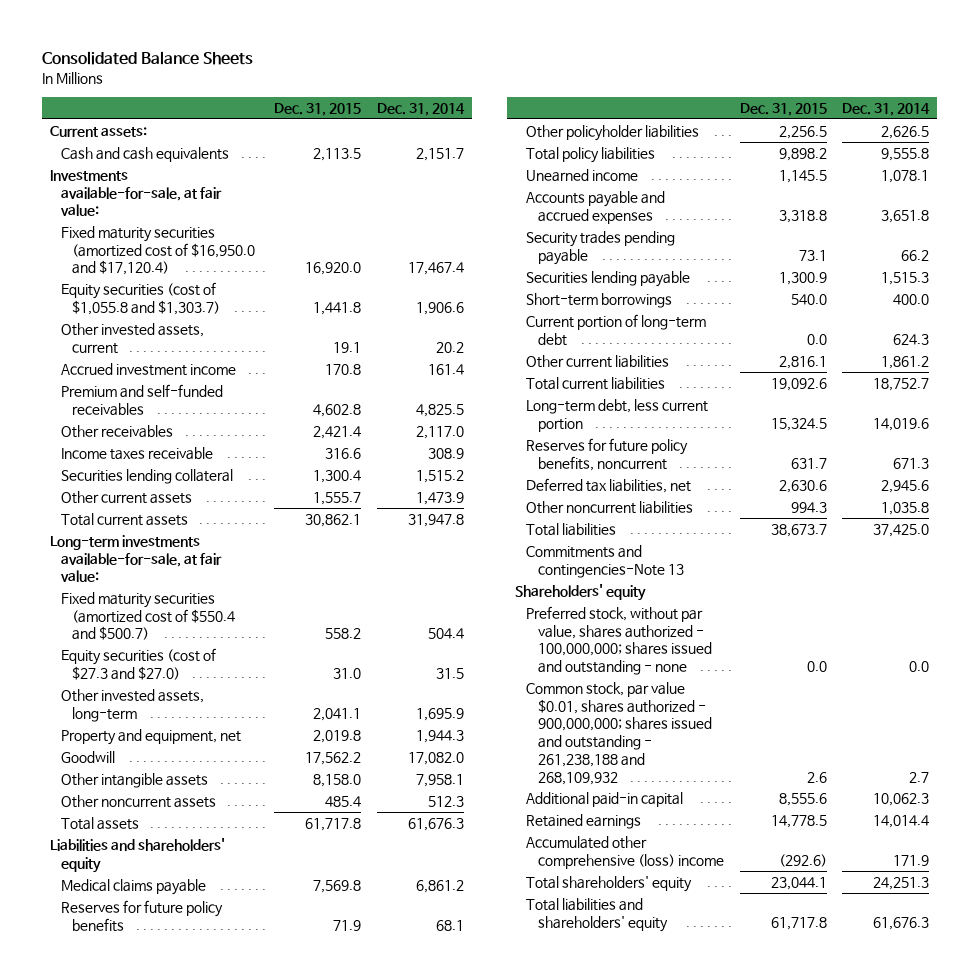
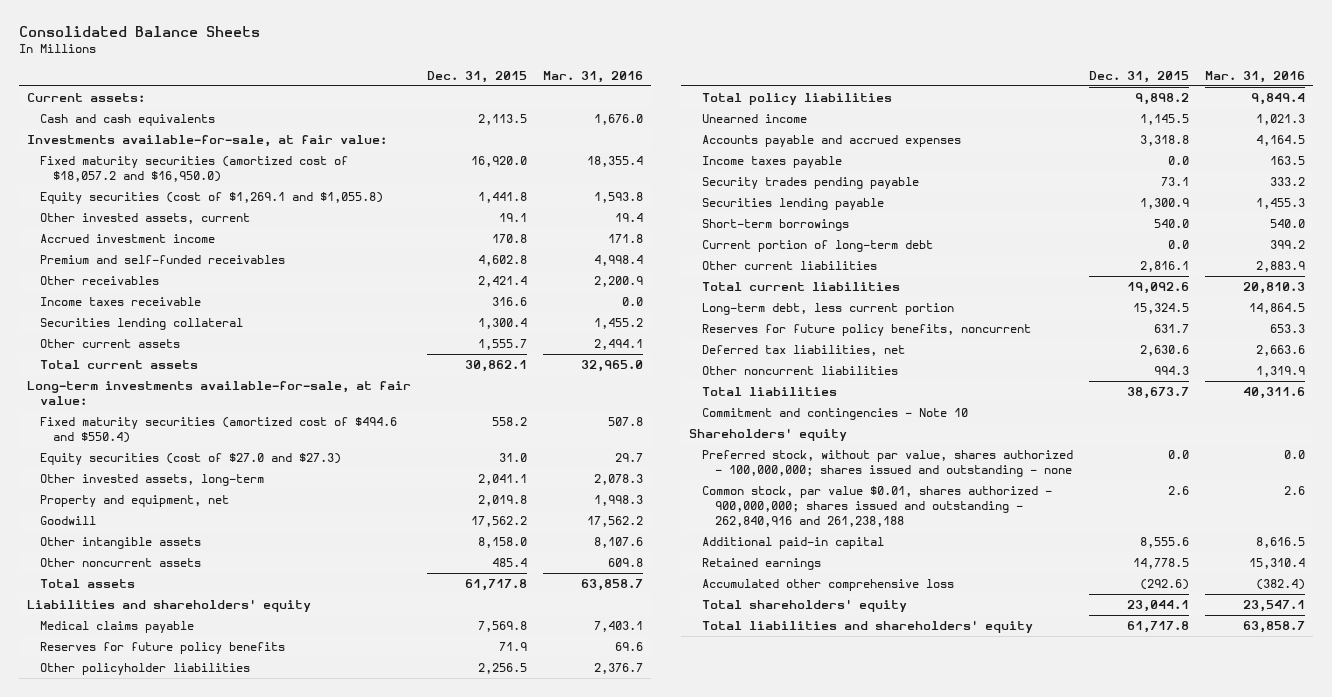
[377,102,466,116] Dec. 31, 2014 -> none
none -> [543,70,644,83] Mar. 31, 2016
[61,226,256,276] Fixed maturity securities (amortized cost of $16,950.0 and $17,120.4) -> [39,156,348,183] Fixed maturity securities (amortized cost of $18,057.2 and $16,950.0)
[61,282,221,315] Equity securities (cost of $1,055.8 and $1,303.7) -> [39,192,383,205] Equity securities (cost of $1,269.1 and $1,055.8)
[61,592,236,641] Fixed maturity securities (amortized cost of $550.4 and $500.7) -> [39,417,397,444] Fixed maturity securities (amortized cost of $494.6 and $550.4)
[61,648,217,680] Equity securities (cost of $27.3 and $27.0) -> [39,453,341,466] Equity securities (cost of $27.0 and $27.3)
none -> [701,156,842,169] Income taxes payable
[526,545,684,578] Commitments and contingencies-Note 13 -> [701,408,968,421] Commitment and contingencies - Note 10
[526,682,712,785] Common stock, par value $0.01, shares authorized - 900,000,000; shares issued and outstanding - 261,238,188 and 268,109,932 -> [701,486,1052,528] Common stock, par value $0.01, shares authorized - 900,000,000; shares issued and outstanding - 262,840,916 and 261,238,188
[526,836,724,869] Accumulated other comprehensive (loss) income -> [701,579,954,592] Accumulated other comprehensive loss

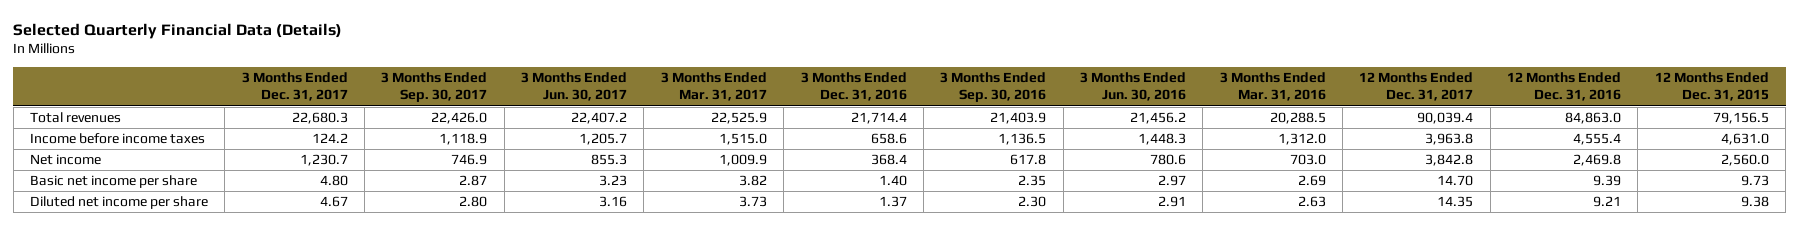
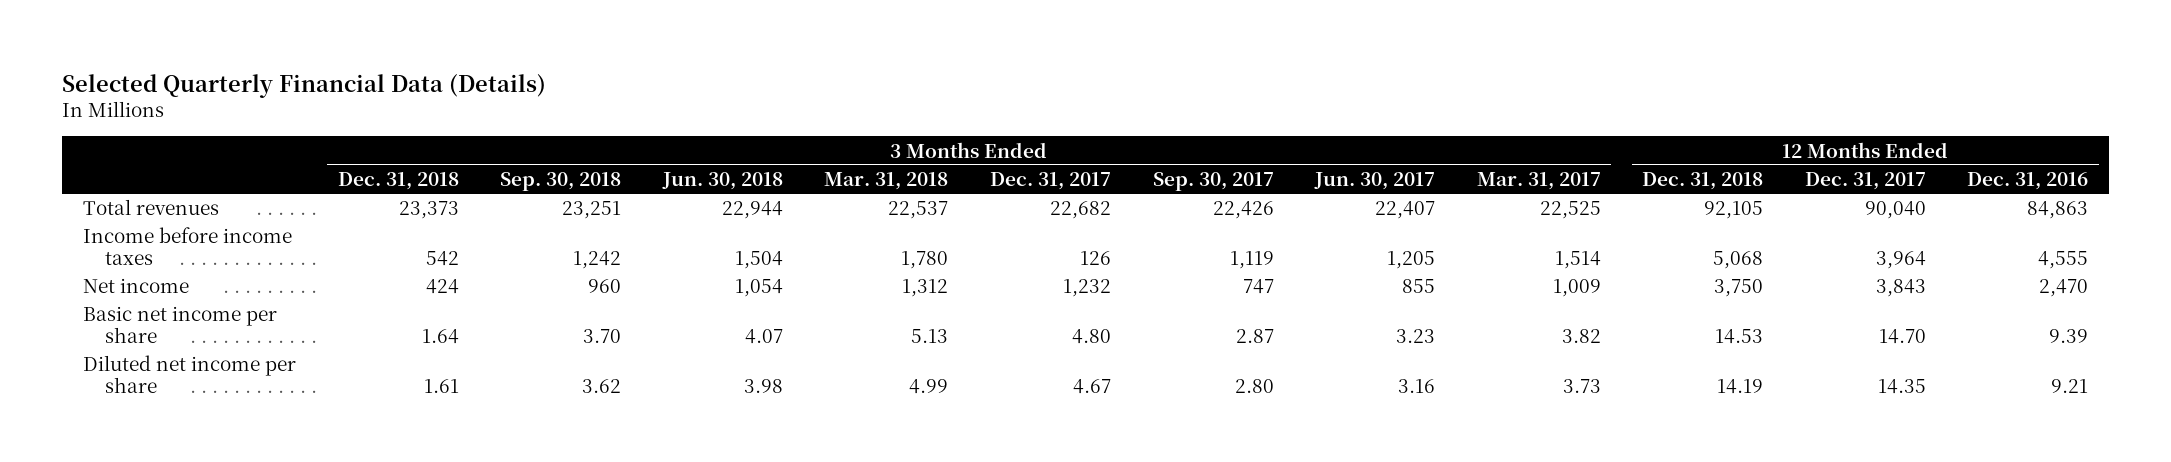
[800,72,907,102] 3 Months Ended Dec. 31, 2016 -> none
[940,72,1047,103] 3 Months Ended Sep. 30, 2016 -> none
[1079,72,1186,102] 3 Months Ended Jun. 30, 2016 -> none
[1219,72,1326,102] 3 Months Ended Mar. 31, 2016 -> none
[1654,72,1769,102] 12 Months Ended Dec. 31, 2015 -> none
none -> [337,172,459,191] Dec. 31, 2018
none -> [500,172,622,192] Sep. 30, 2018
none -> [661,172,783,191] Jun. 30, 2018
none -> [824,172,949,191] Mar. 31, 2018
none -> [1642,172,1764,191] Dec. 31, 2018
[291,112,348,125] 22,680.3 -> [1049,201,1111,220] 22,682
[431,112,488,125] 22,426.0 -> [1212,201,1274,220] 22,426
[571,112,628,125] 22,407.2 -> [1375,201,1436,220] 22,407
[710,112,767,125] 22,525.9 -> [1539,201,1601,220] 22,525
[1417,112,1474,125] 90,039.4 -> [1864,201,1926,220] 90,040
[1565,112,1622,125] 84,863.0 -> [2027,201,2089,220] 84,863
[311,133,348,144] 124.2 -> [1079,250,1111,265] 126
[439,133,488,146] 1,118.9 -> [1229,250,1274,269] 1,119
[579,133,628,146] 1,205.7 -> [1387,250,1436,269] 1,205
[718,133,767,146] 1,515.0 -> [1554,250,1601,269] 1,514
[1425,133,1474,146] 3,963.8 -> [1875,250,1926,269] 3,964
[1573,133,1622,146] 4,555.4 -> [2038,250,2089,269] 4,555
[299,154,348,167] 1,230.7 -> [1062,279,1111,298] 1,232
[451,154,488,166] 746.9 -> [1242,279,1274,295] 747
[591,154,628,166] 855.3 -> [1402,279,1436,294] 855
[718,154,767,167] 1,009.9 -> [1552,279,1601,298] 1,009
[1425,154,1474,167] 3,842.8 -> [1875,279,1926,298] 3,843
[1573,154,1622,167] 2,469.8 -> [2039,279,2089,298] 2,470

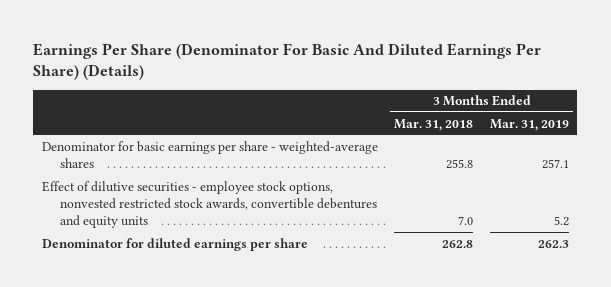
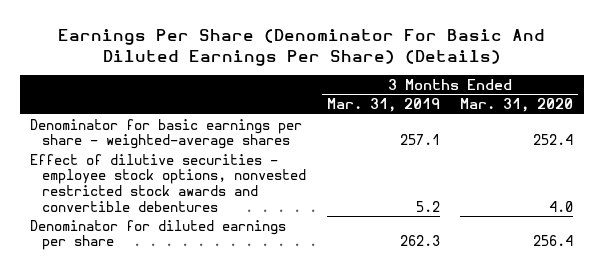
[394,118,474,131] Mar. 31, 2018 -> none
none -> [460,98,574,113] Mar. 31, 2020
[41,180,377,229] Effect of dilutive securities - employee stock options, nonvested restricted stock awards, convertible debentures and equity units -> [30,153,307,212] Effect of dilutive securities - employee stock options, nonvested restricted stock awards and convertible debentures

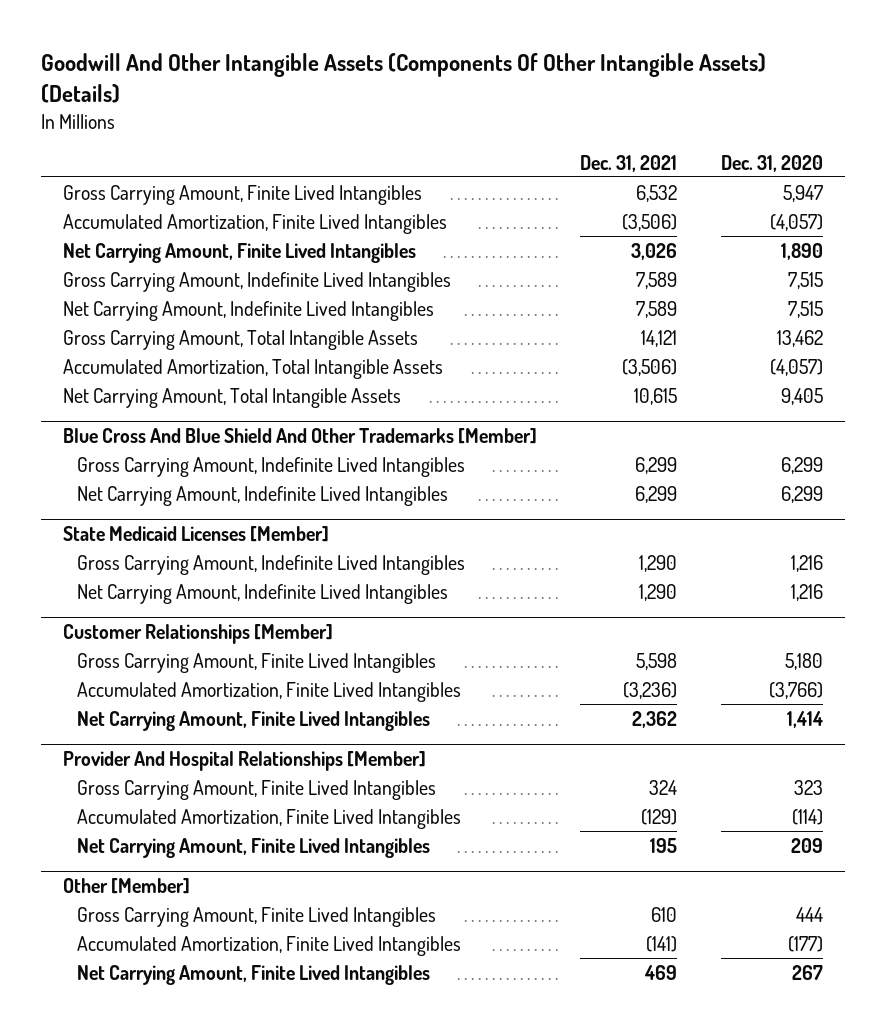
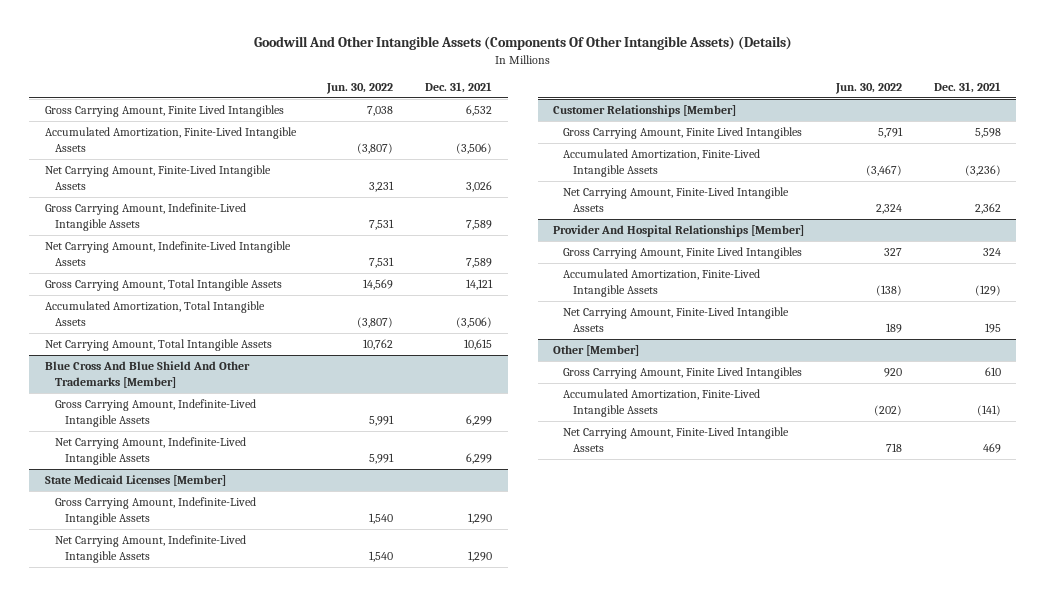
[721,154,824,172] Dec. 31, 2020 -> none
none -> [326,82,394,94] Jun. 30, 2022
[62,213,447,234] Accumulated Amortization, Finite Lived Intangibles -> [44,127,297,152] Accumulated Amortization, Finite-Lived Intangible Assets
[62,242,416,263] Net Carrying Amount, Finite Lived Intangibles -> [44,165,271,190] Net Carrying Amount, Finite-Lived Intangible Assets
[62,271,451,292] Gross Carrying Amount, Indefinite Lived Intangibles -> [44,203,246,231] Gross Carrying Amount, Indefinite-Lived Intangible Assets
[62,300,434,321] Net Carrying Amount, Indefinite Lived Intangibles -> [44,241,291,266] Net Carrying Amount, Indefinite-Lived Intangible Assets
[76,456,465,477] Gross Carrying Amount, Indefinite Lived Intangibles -> [54,399,256,427] Gross Carrying Amount, Indefinite-Lived Intangible Assets
[76,485,448,506] Net Carrying Amount, Indefinite Lived Intangibles -> [54,437,246,465] Net Carrying Amount, Indefinite-Lived Intangible Assets
[76,554,465,575] Gross Carrying Amount, Indefinite Lived Intangibles -> [54,497,256,525] Gross Carrying Amount, Indefinite-Lived Intangible Assets
[76,583,448,604] Net Carrying Amount, Indefinite Lived Intangibles -> [54,535,246,563] Net Carrying Amount, Indefinite-Lived Intangible Assets
[76,681,461,702] Accumulated Amortization, Finite Lived Intangibles -> [563,149,761,177] Accumulated Amortization, Finite-Lived Intangible Assets
[76,710,430,731] Net Carrying Amount, Finite Lived Intangibles -> [563,187,790,212] Net Carrying Amount, Finite-Lived Intangible Assets
[76,808,461,829] Accumulated Amortization, Finite Lived Intangibles -> [563,269,761,297] Accumulated Amortization, Finite-Lived Intangible Assets
[76,837,430,858] Net Carrying Amount, Finite Lived Intangibles -> [563,307,790,332] Net Carrying Amount, Finite-Lived Intangible Assets
[76,935,461,956] Accumulated Amortization, Finite Lived Intangibles -> [563,389,761,417] Accumulated Amortization, Finite-Lived Intangible Assets
[76,964,430,985] Net Carrying Amount, Finite Lived Intangibles -> [563,427,790,452] Net Carrying Amount, Finite-Lived Intangible Assets

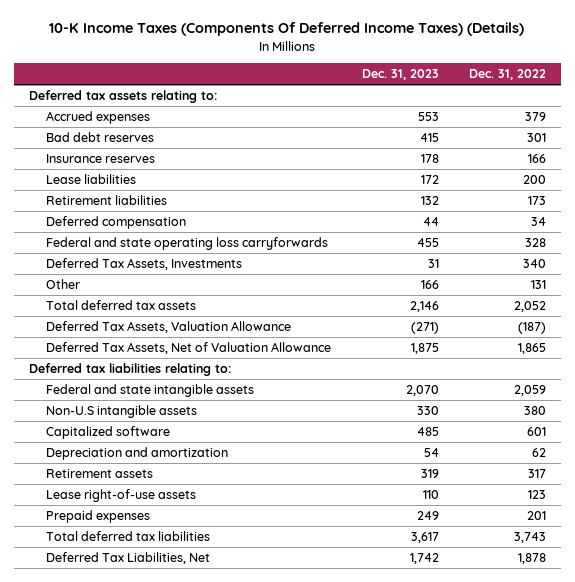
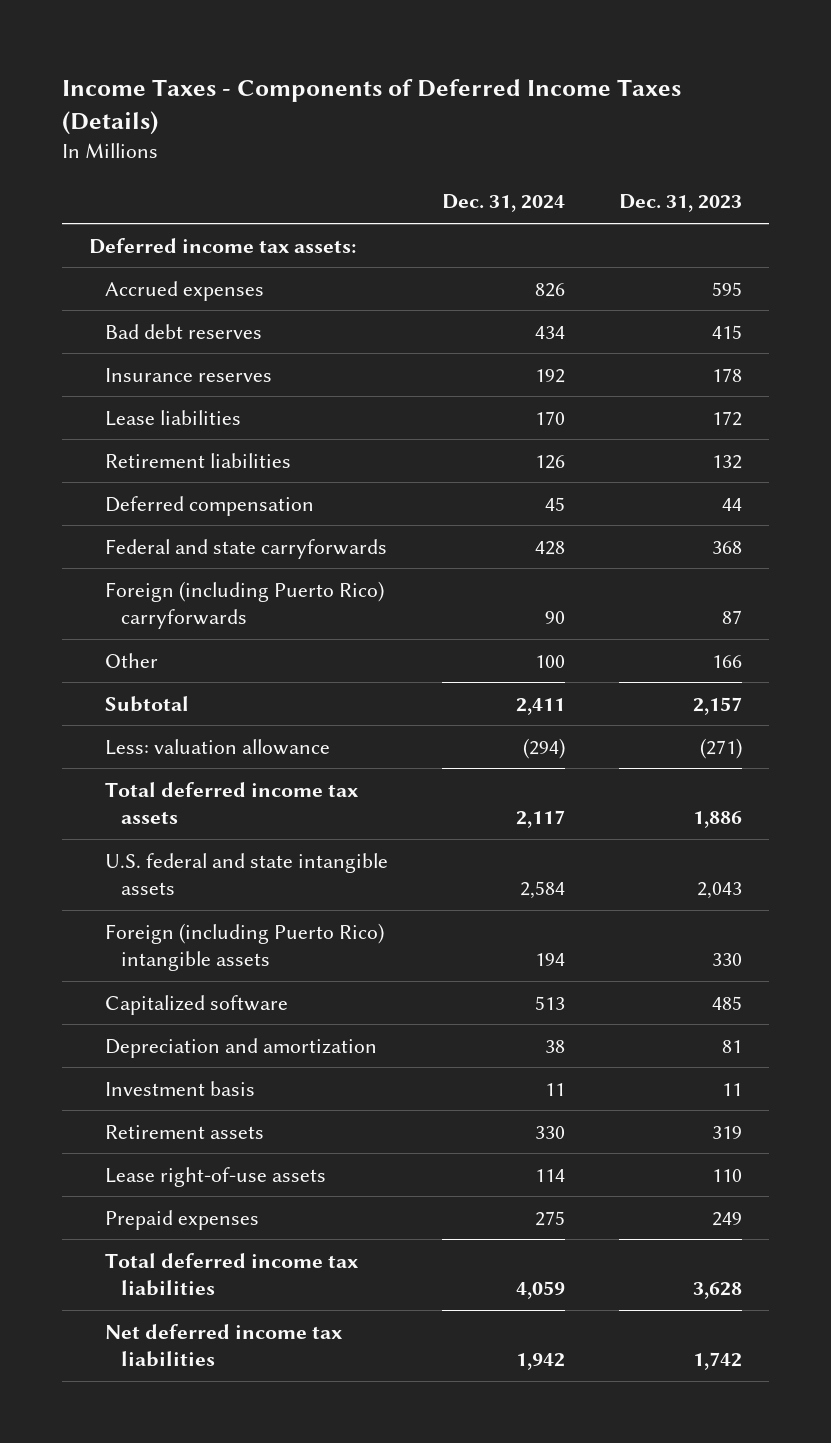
[49,22,525,37] 10-K Income Taxes (Components Of Deferred Income Taxes) (Details) -> [62,78,682,136] Income Taxes - Components of Deferred Income Taxes (Details)
[468,69,546,81] Dec. 31, 2022 -> none
none -> [442,194,566,213] Dec. 31, 2024
[28,89,217,103] Deferred tax assets relating to: -> [89,237,357,254] Deferred income tax assets:
[417,111,439,121] 553 -> [711,281,742,296] 595
[46,257,243,270] Deferred Tax Assets, Investments -> none
[46,236,329,250] Federal and state operating loss carryforwards -> [105,538,388,559] Federal and state carryforwards
[416,237,439,247] 455 -> [711,540,742,554] 368
none -> [105,580,385,630] Foreign (including Puerto Rico) carryforwards
[46,299,197,310] Total deferred tax assets -> none
[28,362,231,376] Deferred tax liabilities relating to: -> none
none -> [105,695,190,712] Subtotal
[46,320,292,333] Deferred Tax Assets, Valuation Allowance -> [105,738,331,755] Less: valuation allowance
[46,341,332,354] Deferred Tax Assets, Net of Valuation Allowance -> [105,781,360,825] Total deferred income tax assets
[410,342,439,354] 1,875 -> [692,811,742,829] 1,886
[46,383,255,397] Federal and state intangible assets -> [105,852,389,896] U.S. federal and state intangible assets
[405,384,439,396] 2,070 -> [696,882,742,900] 2,043
[46,404,198,418] Non-U.S intangible assets -> [105,922,385,972] Foreign (including Puerto Rico) intangible assets
[423,447,439,457] 54 -> [721,1039,742,1053] 81
none -> [105,1080,256,1096] Investment basis
[46,530,211,541] Total deferred tax liabilities -> [105,1252,360,1297] Total deferred income tax liabilities
[410,531,439,543] 3,617 -> [692,1282,742,1300] 3,628
[46,551,211,564] Deferred Tax Liabilities, Net -> [105,1323,344,1368] Net deferred income tax liabilities

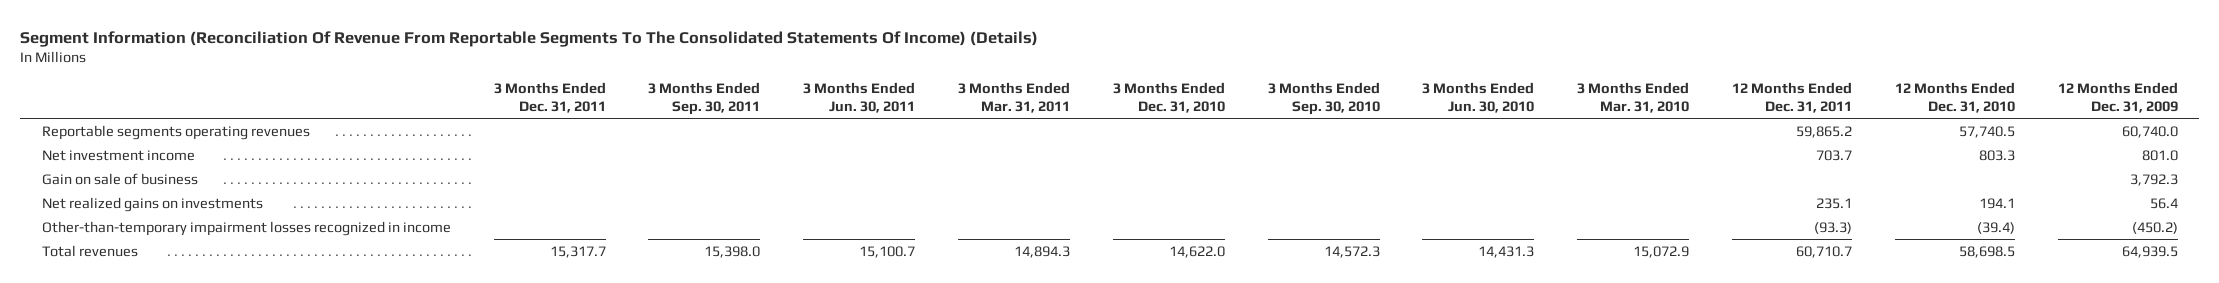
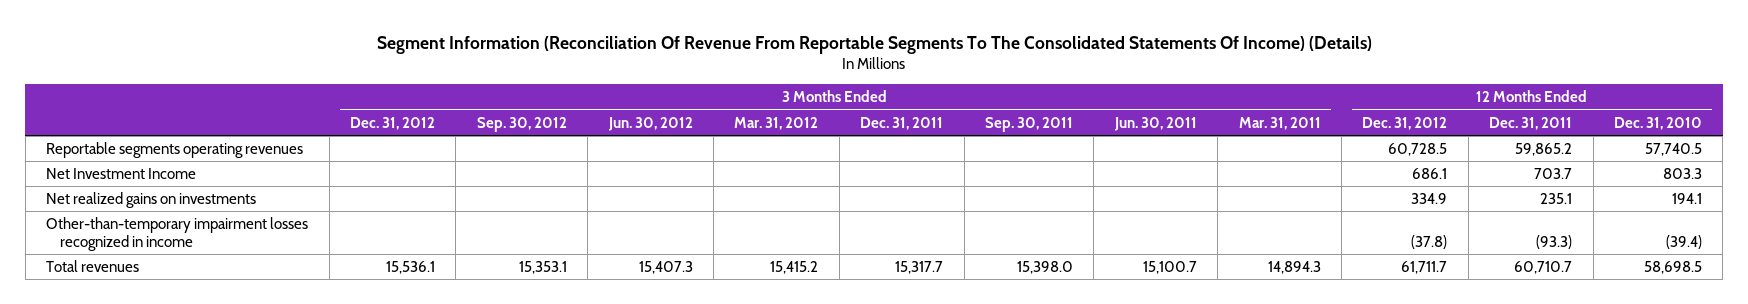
[1112,82,1225,113] 3 Months Ended Dec. 31, 2010 -> none
[1267,82,1380,115] 3 Months Ended Sep. 30, 2010 -> none
[1422,82,1535,113] 3 Months Ended Jun. 30, 2010 -> none
[1577,82,1690,113] 3 Months Ended Mar. 31, 2010 -> none
[2057,82,2178,113] 12 Months Ended Dec. 31, 2009 -> none
none -> [350,116,436,130] Dec. 31, 2012
none -> [476,116,567,132] Sep. 30, 2012
none -> [607,116,693,131] Jun. 30, 2012
none -> [734,116,819,130] Mar. 31, 2012
none -> [1362,116,1448,130] Dec. 31, 2012
[41,172,198,185] Gain on sale of business -> none
[41,149,195,161] Net investment income -> [46,168,197,180] Net Investment Income

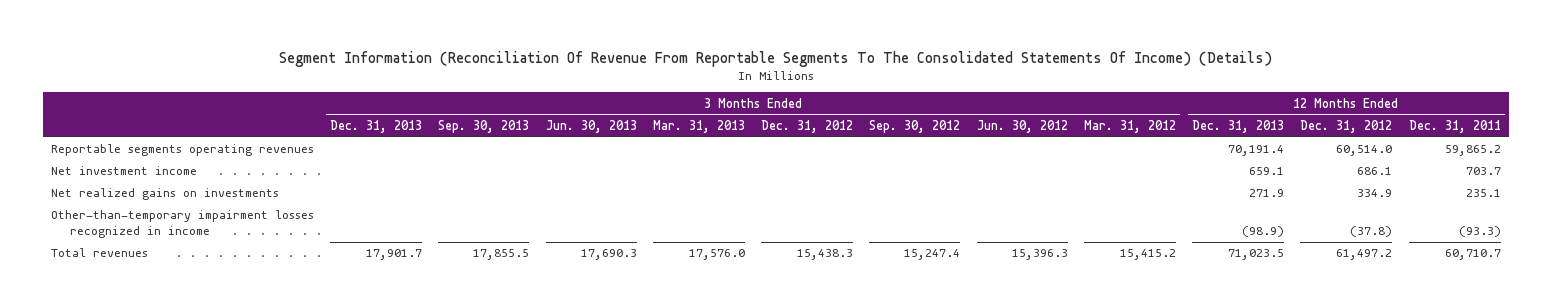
[860,116,944,130] Dec. 31, 2011 -> none
[985,116,1074,132] Sep. 30, 2011 -> none
[1113,116,1197,131] Jun. 30, 2011 -> none
[1238,116,1321,130] Mar. 31, 2011 -> none
[1614,116,1703,130] Dec. 31, 2010 -> none
none -> [330,120,423,134] Dec. 31, 2013
none -> [438,120,530,134] Sep. 30, 2013
none -> [545,120,637,134] Jun. 30, 2013
none -> [652,120,745,134] Mar. 31, 2013
none -> [1192,120,1285,134] Dec. 31, 2013
[1388,143,1448,157] 60,728.5 -> [1336,145,1393,157] 60,514.0
[46,168,197,180] Net Investment Income -> [50,166,197,176] Net investment income
[386,261,436,275] 15,536.1 -> [797,249,854,261] 15,438.3
[518,261,567,275] 15,353.1 -> [904,249,961,261] 15,247.4
[638,261,693,275] 15,407.3 -> [1011,249,1068,261] 15,396.3
[1401,261,1448,275] 61,711.7 -> [1336,249,1393,261] 61,497.2

